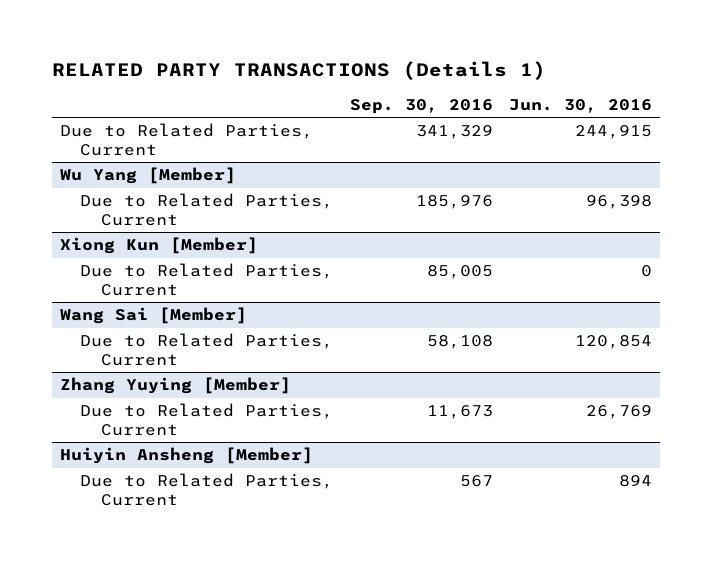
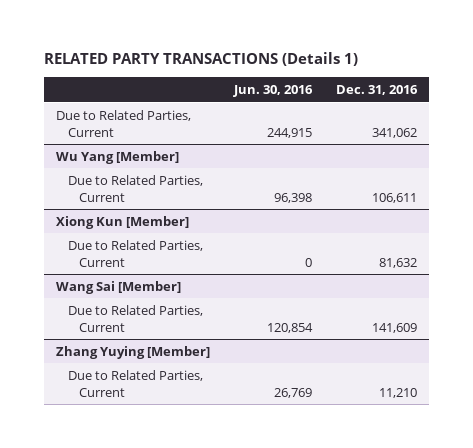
[349,98,493,114] Sep. 30, 2016 -> none
none -> [335,85,418,96] Dec. 31, 2016
[59,447,313,465] Huiyin Ansheng [Member] -> none
[80,473,334,506] Due to Related Parties, Current -> none

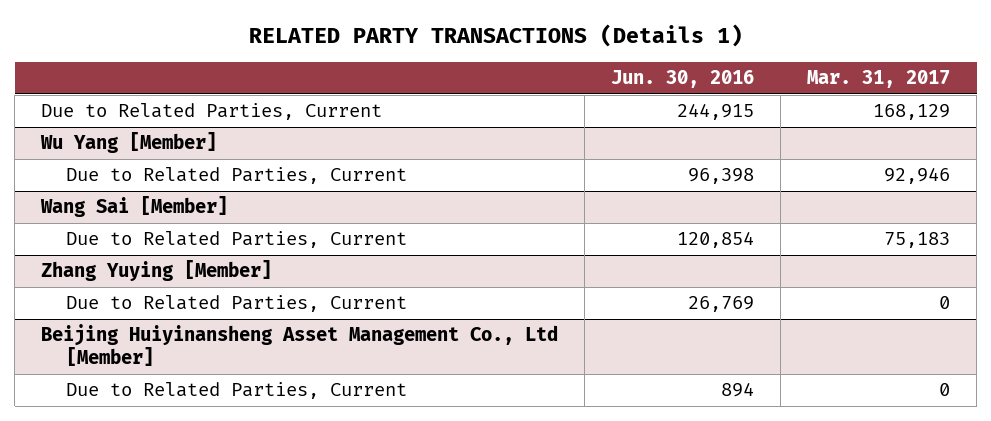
[335,85,418,96] Dec. 31, 2016 -> none
none -> [807,70,951,89] Mar. 31, 2017
[55,215,189,229] Xiong Kun [Member] -> none
[67,239,203,267] Due to Related Parties, Current -> none
none -> [41,324,559,366] Beijing Huiyinansheng Asset Management Co., Ltd [Member]
none -> [65,382,407,400] Due to Related Parties, Current

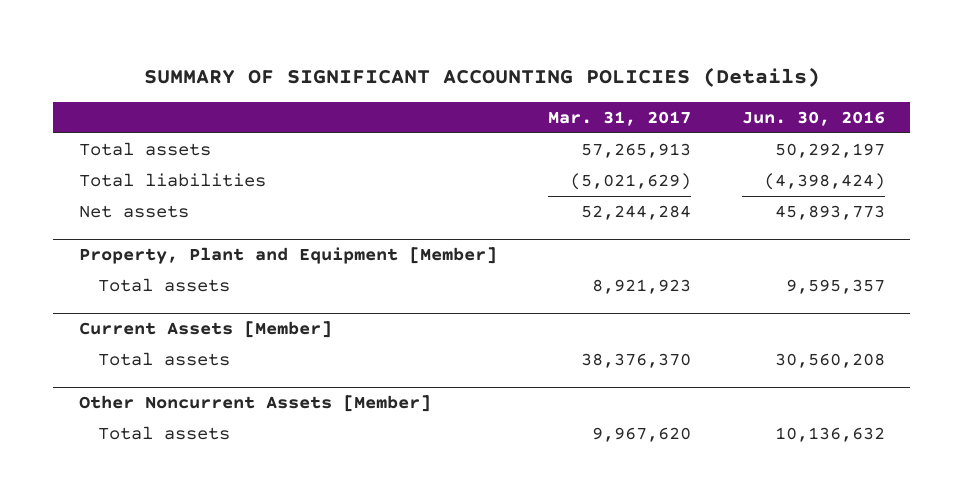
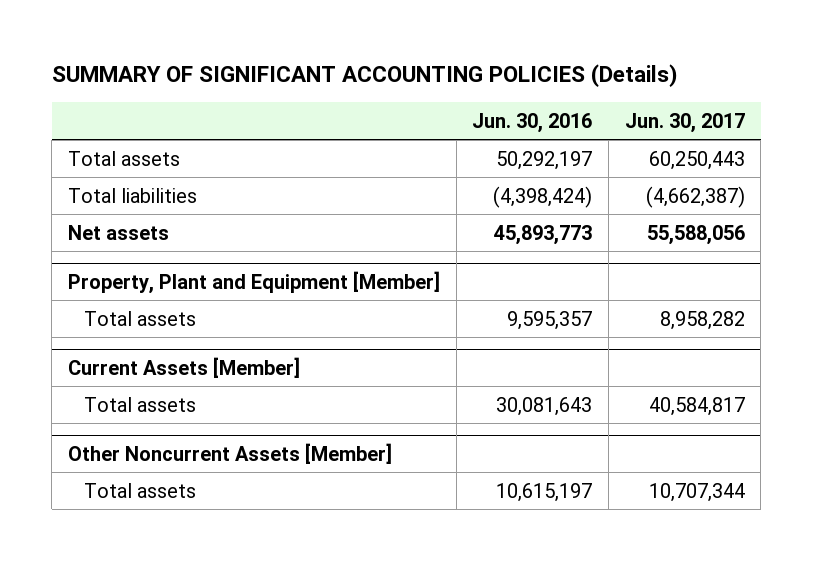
[547,111,691,127] Mar. 31, 2017 -> none
none -> [624,112,745,133] Jun. 30, 2017
[774,353,885,369] 30,560,208 -> [496,396,593,416] 30,081,643
[774,427,885,443] 10,136,632 -> [496,482,593,502] 10,615,197

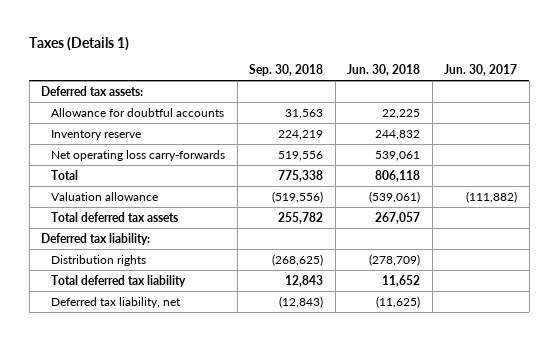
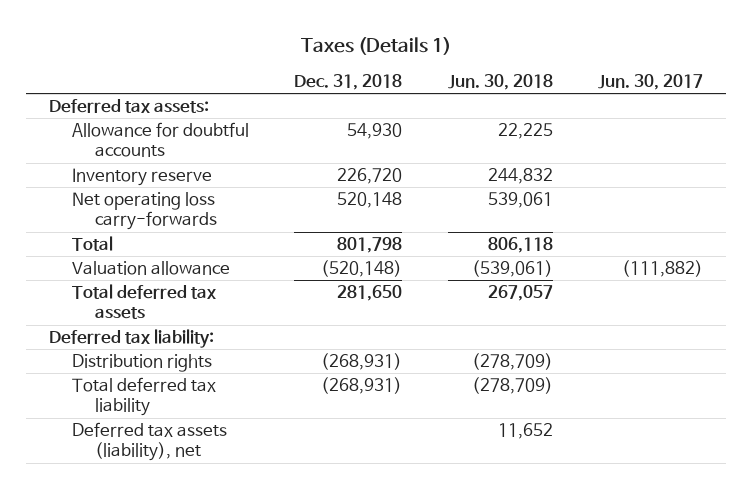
[249,63,324,76] Sep. 30, 2018 -> none
none -> [294,74,403,91] Dec. 31, 2018
[382,274,421,287] 11,652 -> [471,377,553,395] (278,709)
[51,296,182,308] Deferred tax liability, net -> [71,422,227,462] Deferred tax assets (liability), net
[376,295,421,308] (11,625) -> [497,423,553,440] 11,652

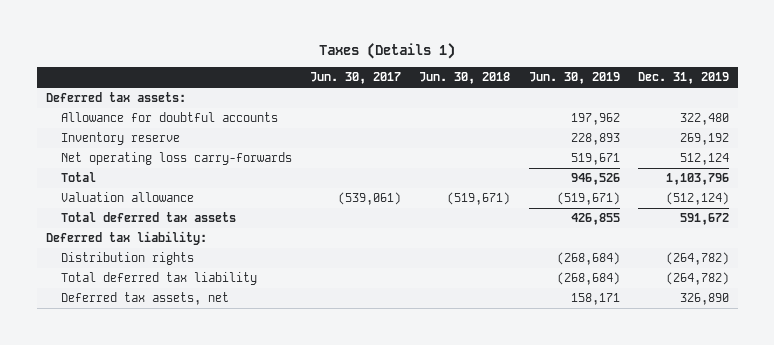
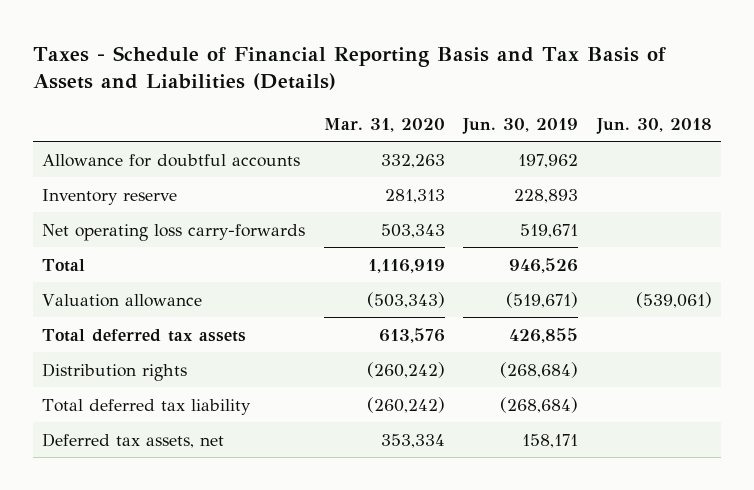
[319,43,456,60] Taxes (Details 1) -> [33,45,667,91] Taxes - Schedule of Financial Reporting Basis and Tax Basis of Assets and Liabilities (Details)
[309,72,401,85] Jun. 30, 2017 -> none
[637,72,729,85] Dec. 31, 2019 -> none
none -> [323,117,445,132] Mar. 31, 2020
[45,92,186,103] Deferred tax assets: -> none
[447,192,511,206] (519,671) -> [635,291,712,308] (539,061)
[45,231,207,246] Deferred tax liability: -> none

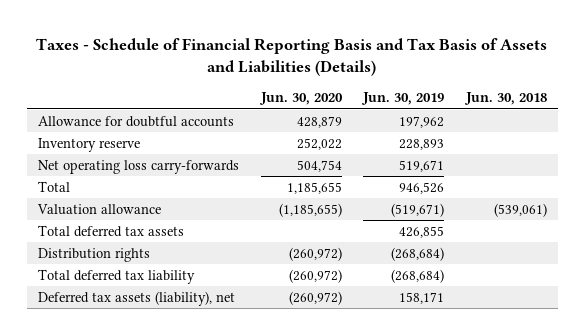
[323,117,445,132] Mar. 31, 2020 -> none
none -> [258,92,343,106] Jun. 30, 2020
[42,432,225,448] Deferred tax assets, net -> [38,290,236,306] Deferred tax assets (liability), net

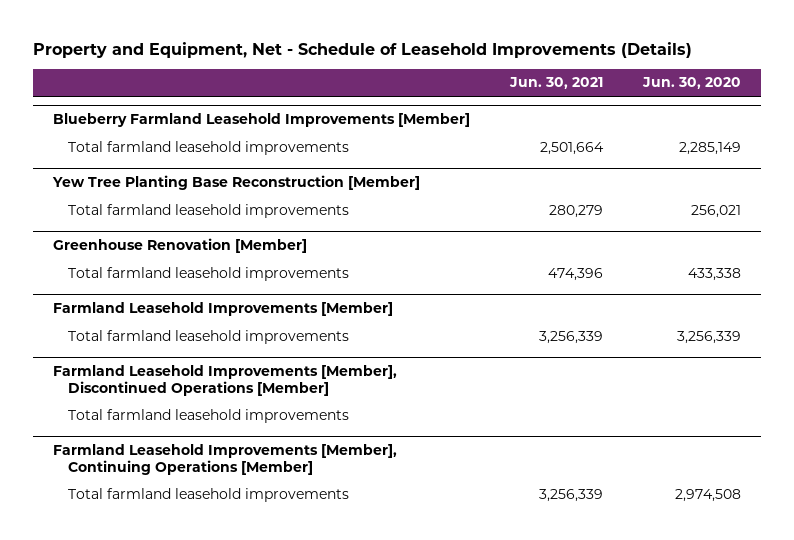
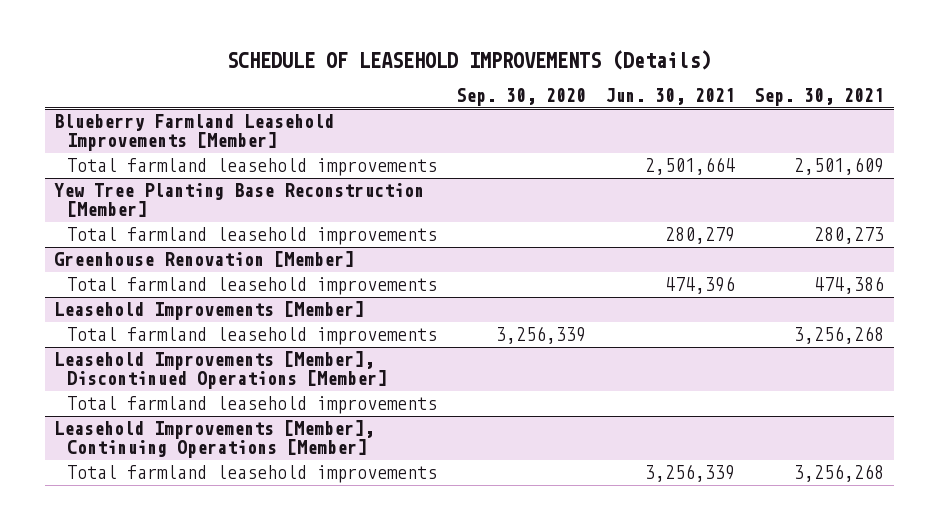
[32,41,692,58] Property and Equipment, Net - Schedule of Leasehold Improvements (Details) -> [227,49,712,70] SCHEDULE OF LEASEHOLD IMPROVEMENTS (Details)
[641,77,741,90] Jun. 30, 2020 -> none
none -> [456,87,587,106] Sep. 30, 2020
none -> [754,87,885,106] Sep. 30, 2021
[67,329,349,344] Total farmland leasehold improvements -> none
[52,364,397,396] Farmland Leasehold Improvements [Member], Discontinued Operations [Member] -> none
[52,301,393,316] Farmland Leasehold Improvements [Member] -> [54,301,365,321] Leasehold Improvements [Member]
none -> [54,351,388,390] Leasehold Improvements [Member], Discontinued Operations [Member]
none -> [67,396,438,415] Total farmland leasehold improvements
[52,443,397,475] Farmland Leasehold Improvements [Member], Continuing Operations [Member] -> [54,420,375,459] Leasehold Improvements [Member], Continuing Operations [Member]

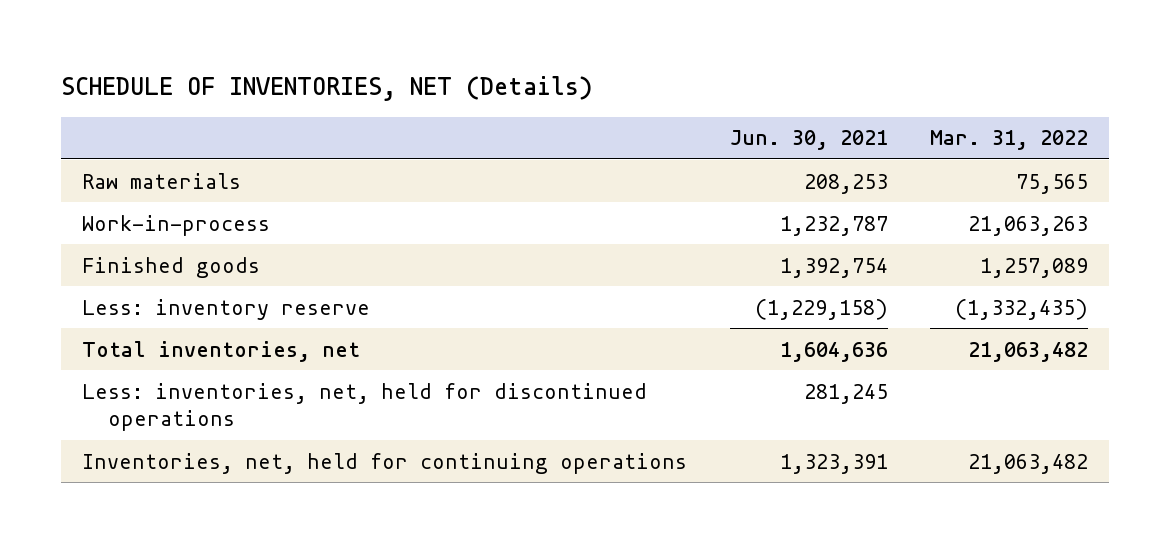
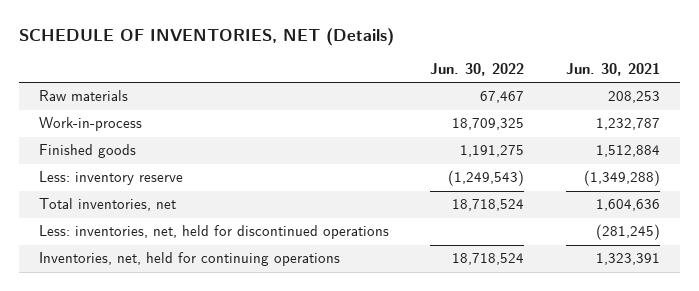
[930,130,1089,151] Mar. 31, 2022 -> none
none -> [430,62,525,76] Jun. 30, 2022
[779,257,888,278] 1,392,754 -> [595,145,660,158] 1,512,884
[754,298,888,320] (1,229,158) -> [583,170,660,187] (1,349,288)
[803,383,888,404] 281,245 -> [595,224,660,241] (281,245)

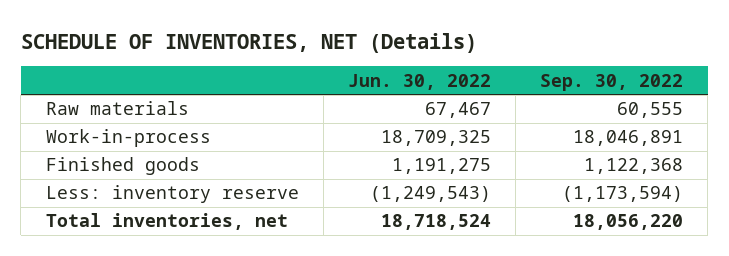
[565,62,660,76] Jun. 30, 2021 -> none
none -> [540,73,684,91] Sep. 30, 2022
[39,225,390,240] Less: inventories, net, held for discontinued operations -> none
[39,252,341,267] Inventories, net, held for continuing operations -> none

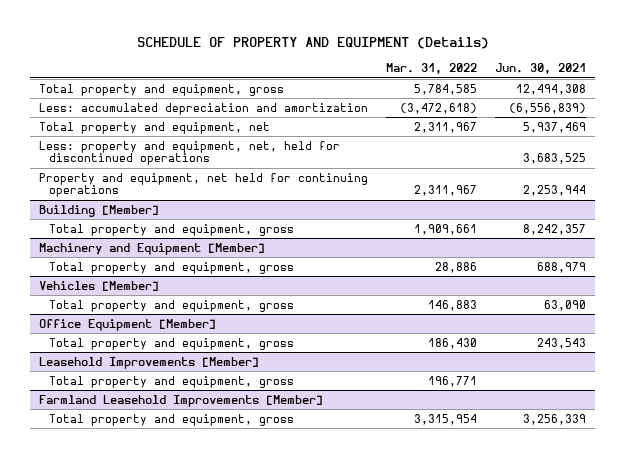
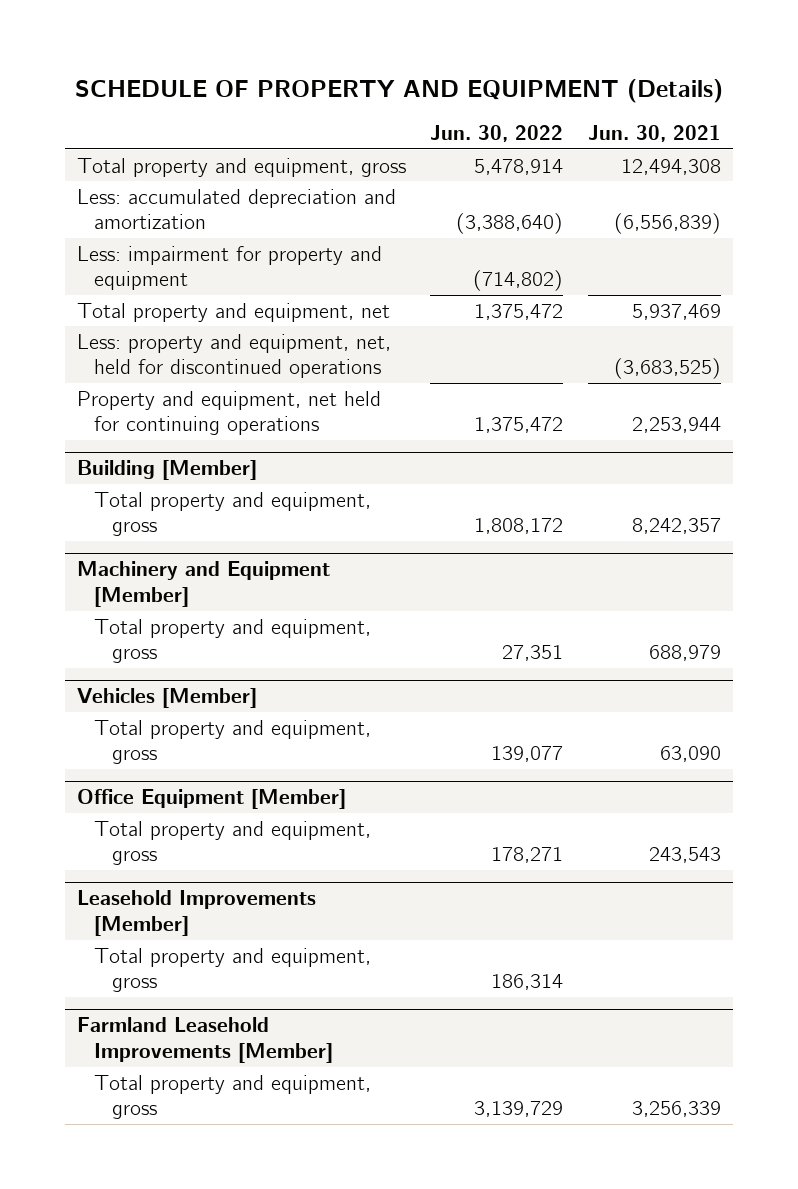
[386,62,478,74] Mar. 31, 2022 -> none
none -> [430,125,564,143] Jun. 30, 2022
none -> [76,245,382,291] Less: impairment for property and equipment
[523,153,587,165] 3,683,525 -> [613,358,721,380] (3,683,525)

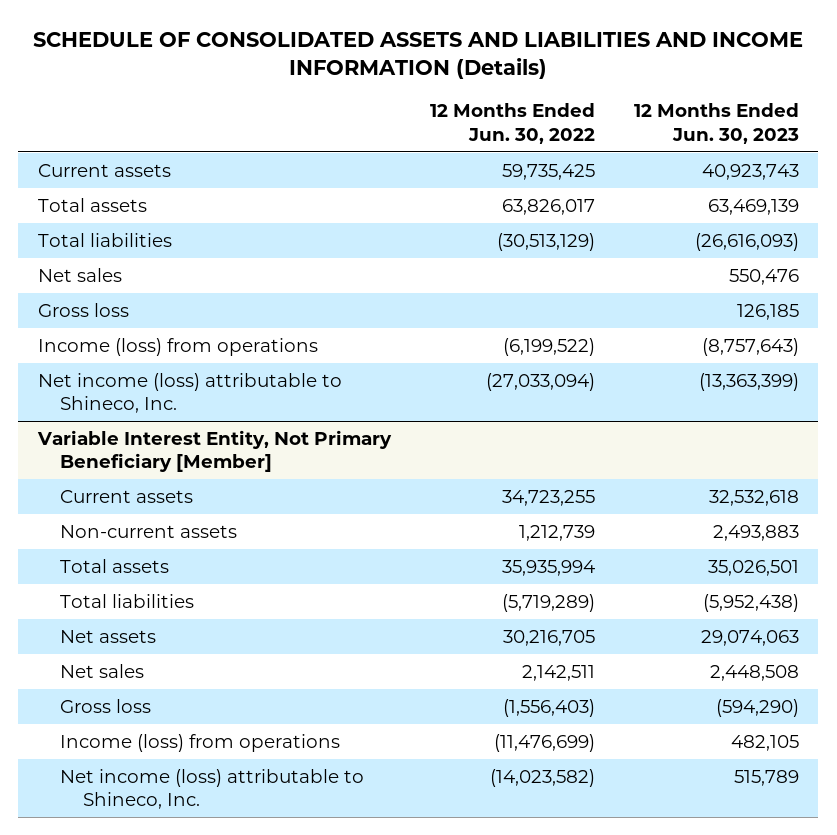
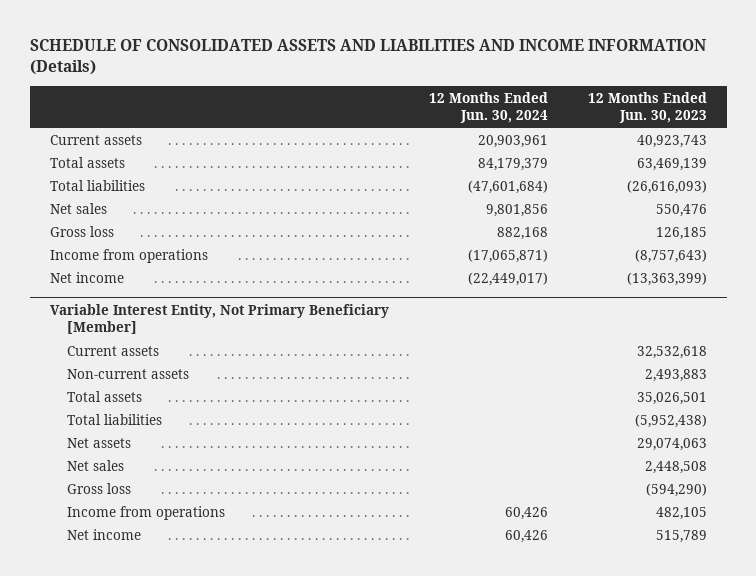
[429,103,595,144] 12 Months Ended Jun. 30, 2022 -> none
none -> [428,91,548,124] 12 Months Ended Jun. 30, 2024
[37,337,318,356] Income (loss) from operations -> [49,248,208,263] Income from operations
[37,372,342,414] Net income (loss) attributable to Shineco, Inc. -> [49,271,124,283] Net income
[60,733,341,752] Income (loss) from operations -> [67,505,226,520] Income from operations
[60,768,365,810] Net income (loss) attributable to Shineco, Inc. -> [67,528,142,540] Net income

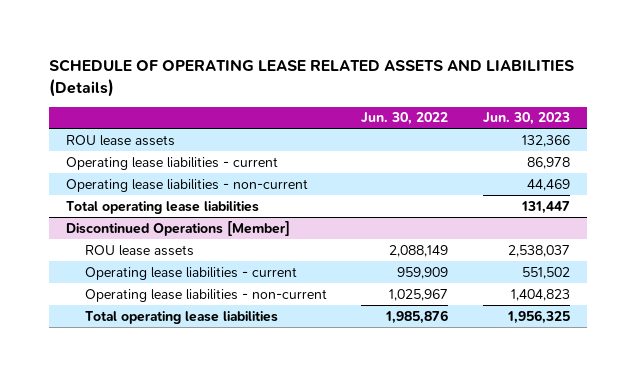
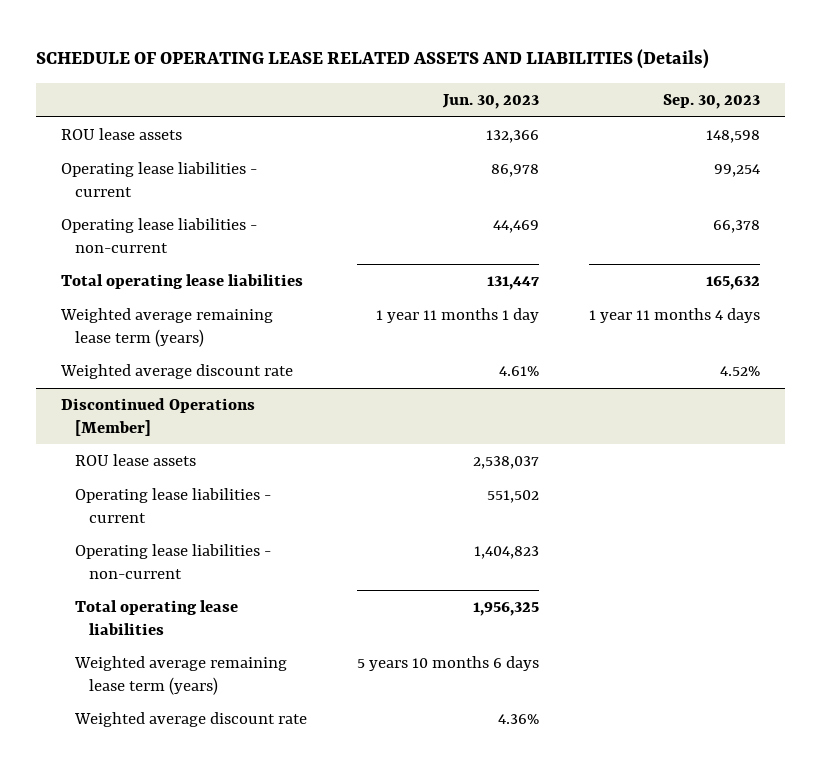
[361,112,449,126] Jun. 30, 2022 -> none
none -> [663,93,761,109] Sep. 30, 2023
none -> [59,308,273,347] Weighted average remaining lease term (years)
none -> [59,364,293,380] Weighted average discount rate
none -> [73,656,287,695] Weighted average remaining lease term (years)
none -> [73,712,307,728] Weighted average discount rate

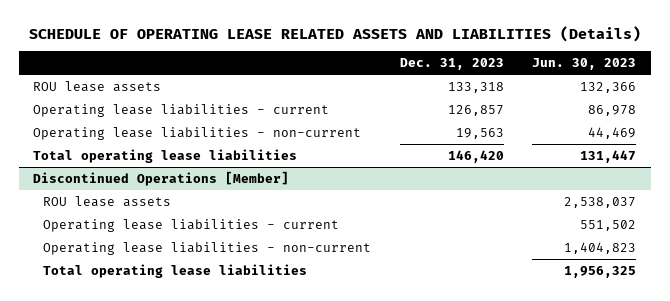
[663,93,761,109] Sep. 30, 2023 -> none
none -> [399,58,504,71] Dec. 31, 2023
[59,308,273,347] Weighted average remaining lease term (years) -> none
[59,364,293,380] Weighted average discount rate -> none
[73,656,287,695] Weighted average remaining lease term (years) -> none
[73,712,307,728] Weighted average discount rate -> none

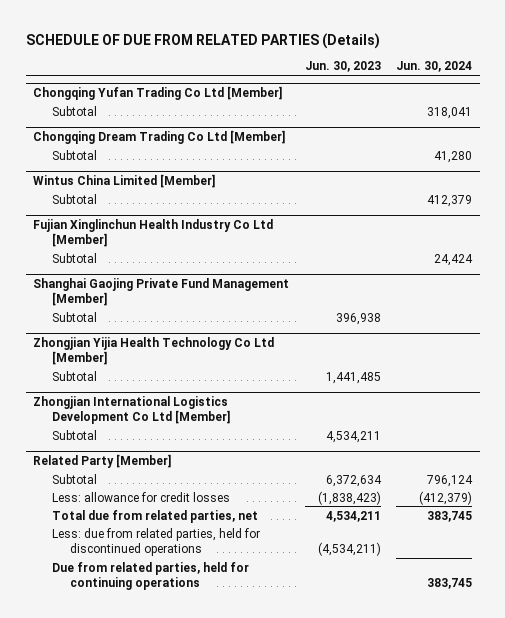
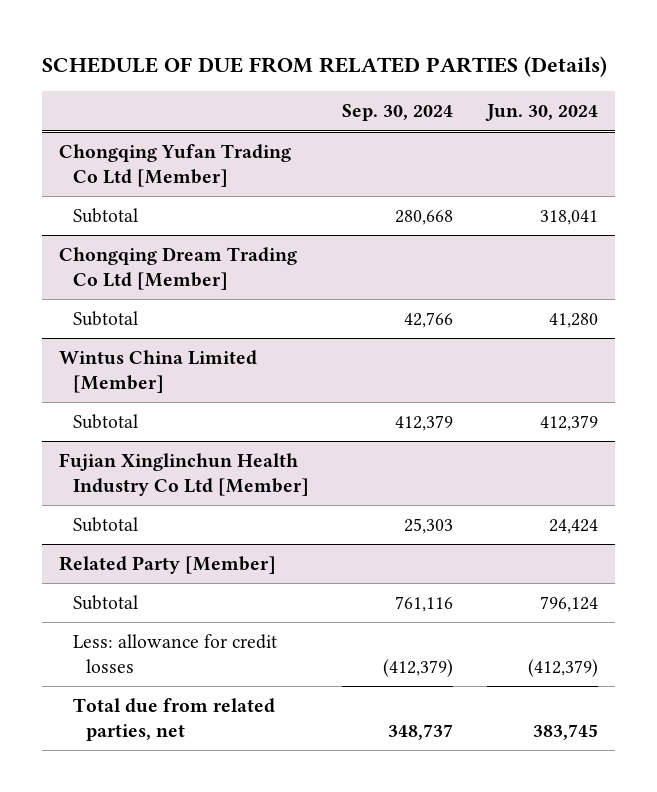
[304,61,381,73] Jun. 30, 2023 -> none
none -> [342,104,454,122] Sep. 30, 2024
[33,278,290,307] Shanghai Gaojing Private Fund Management [Member] -> none
[51,311,97,322] Subtotal -> none
[33,337,275,366] Zhongjian Yijia Health Technology Co Ltd [Member] -> none
[51,370,97,381] Subtotal -> none
[33,396,230,425] Zhongjian International Logistics Development Co Ltd [Member] -> none
[51,429,97,440] Subtotal -> none
[51,527,260,556] Less: due from related parties, held for discontinued operations -> none
[51,561,249,590] Due from related parties, held for continuing operations -> none

